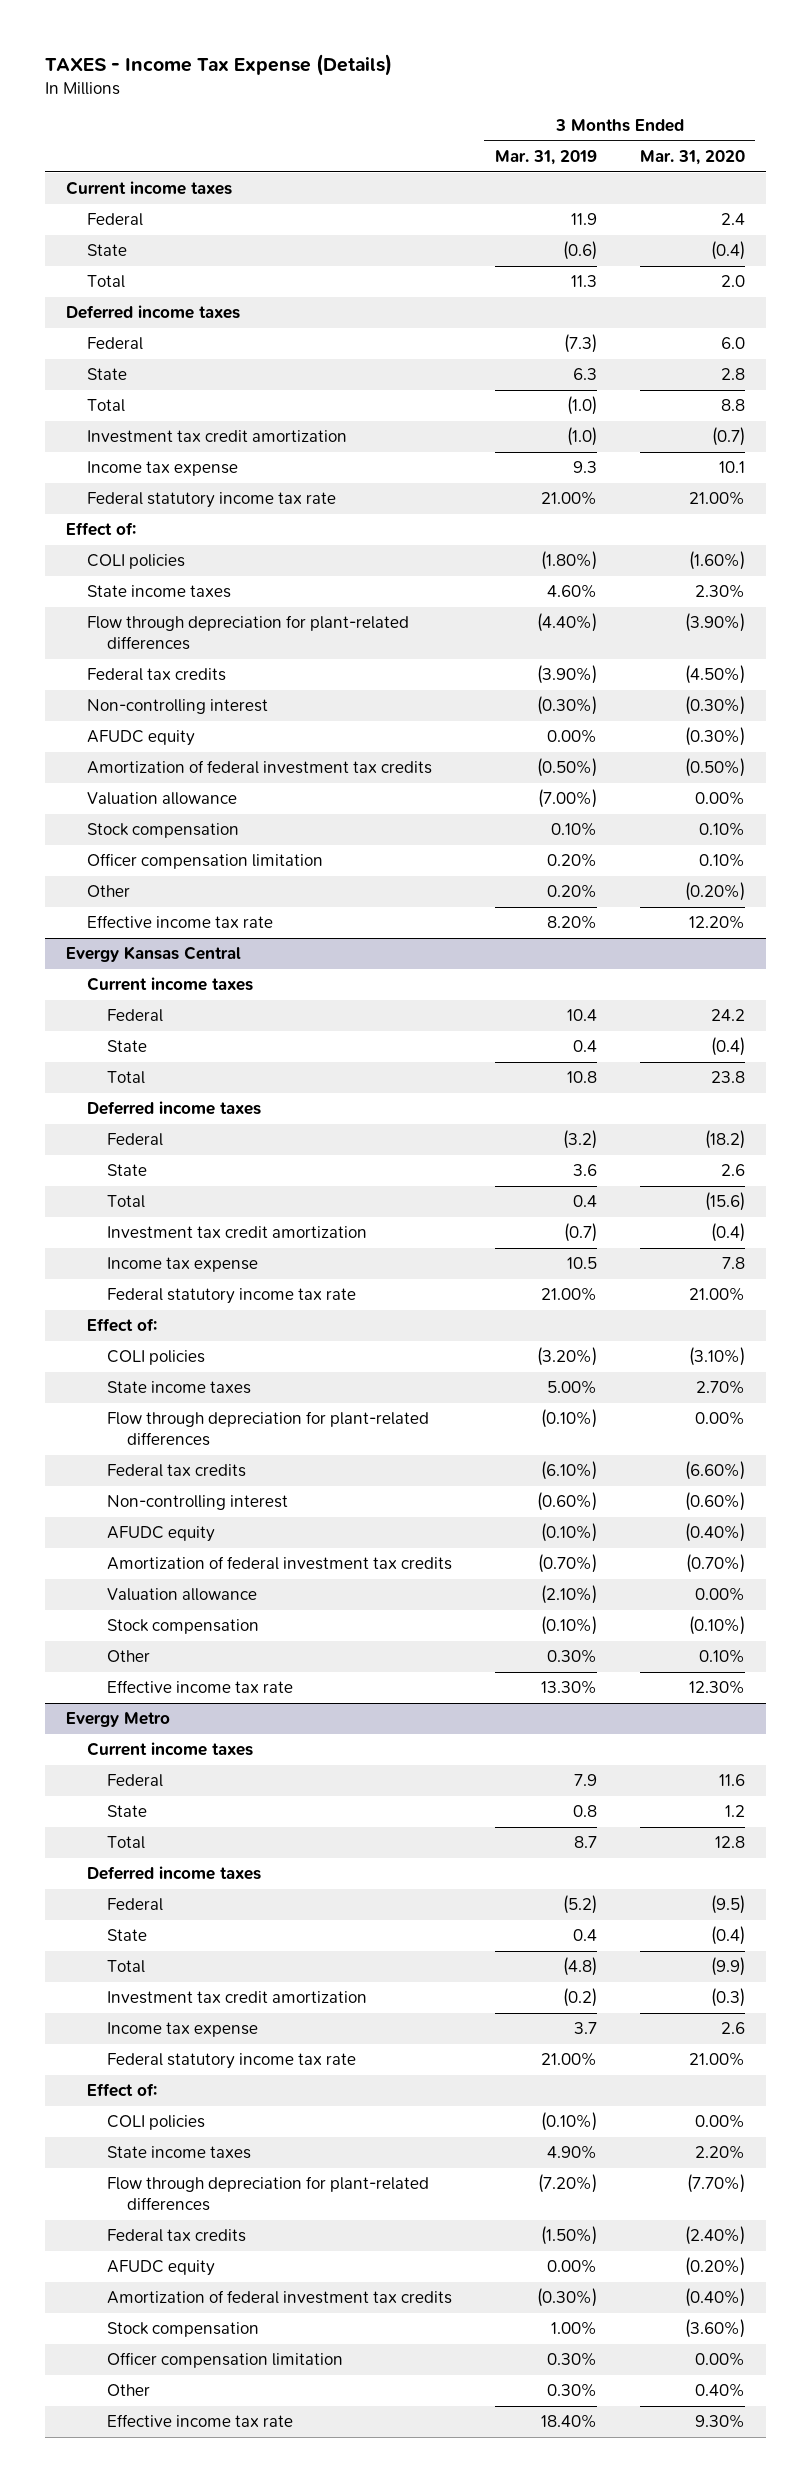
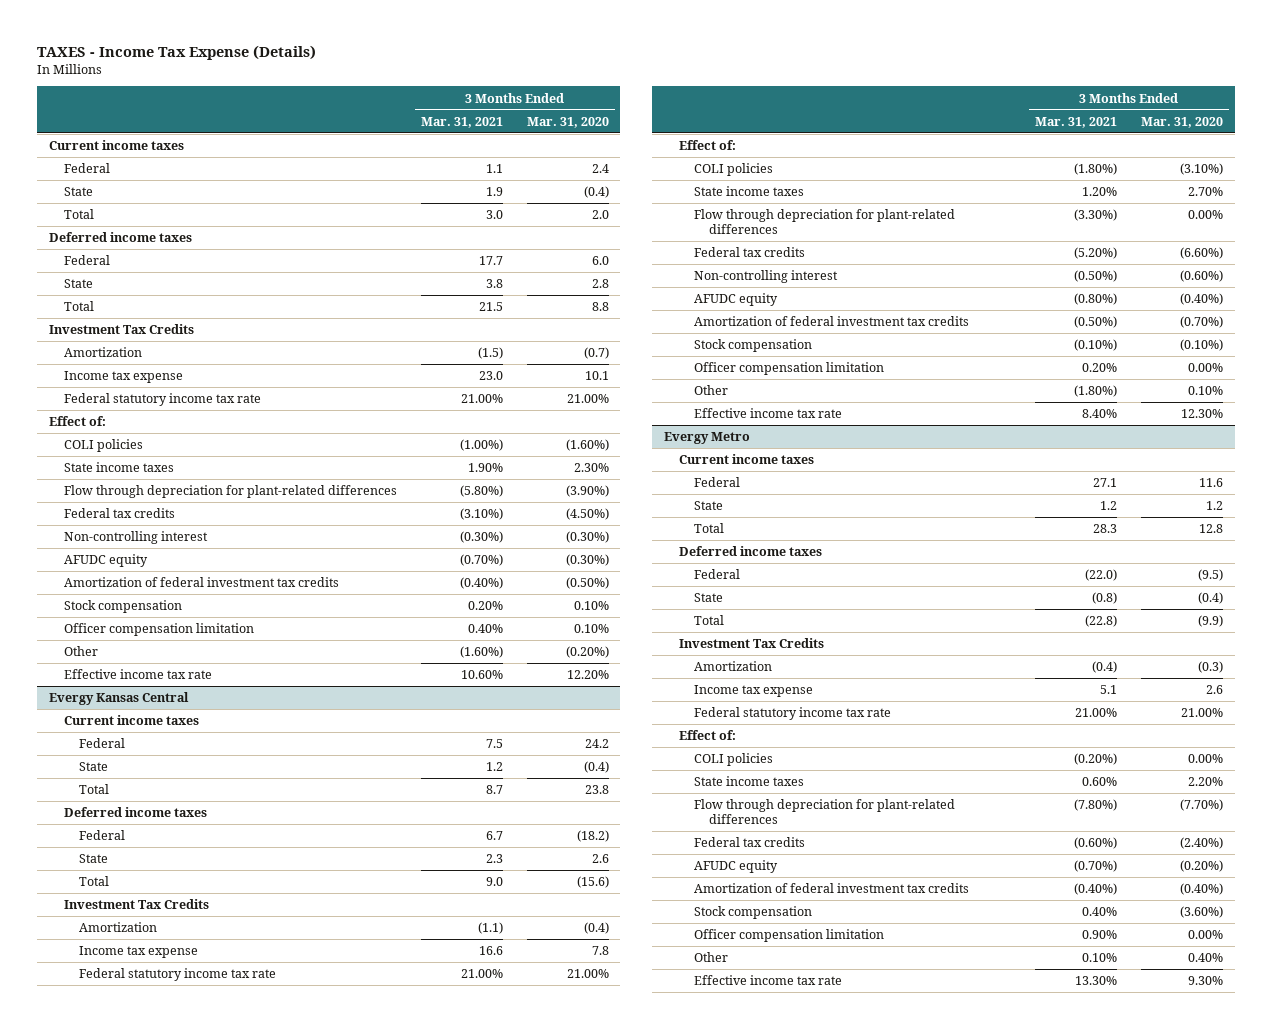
[494,149,597,165] Mar. 31, 2019 -> none
none -> [420,116,503,128] Mar. 31, 2021
none -> [49,324,195,335] Investment Tax Credits
[86,430,347,444] Investment tax credit amortization -> [64,347,143,358] Amortization
[86,792,237,806] Valuation allowance -> none
none -> [64,899,210,910] Investment Tax Credits
[107,1226,368,1240] Investment tax credit amortization -> [79,922,158,933] Amortization
[107,1588,258,1602] Valuation allowance -> none
none -> [693,362,884,376] Officer compensation limitation
none -> [678,638,824,649] Investment Tax Credits
[107,1991,368,2005] Investment tax credit amortization -> [693,661,772,672] Amortization

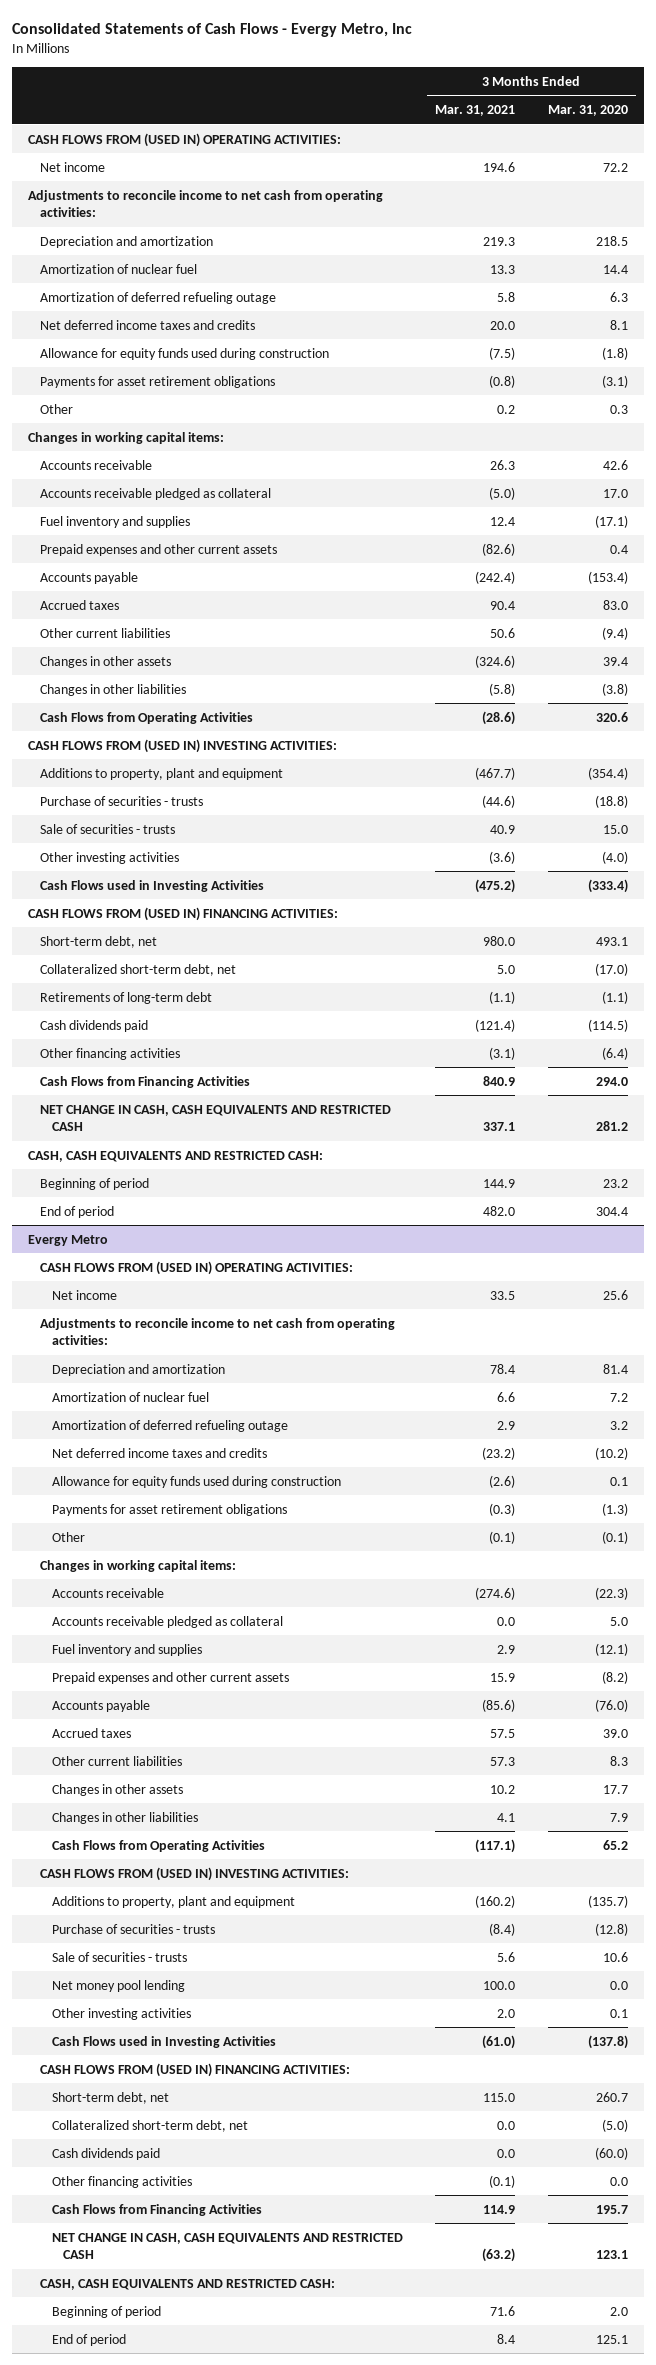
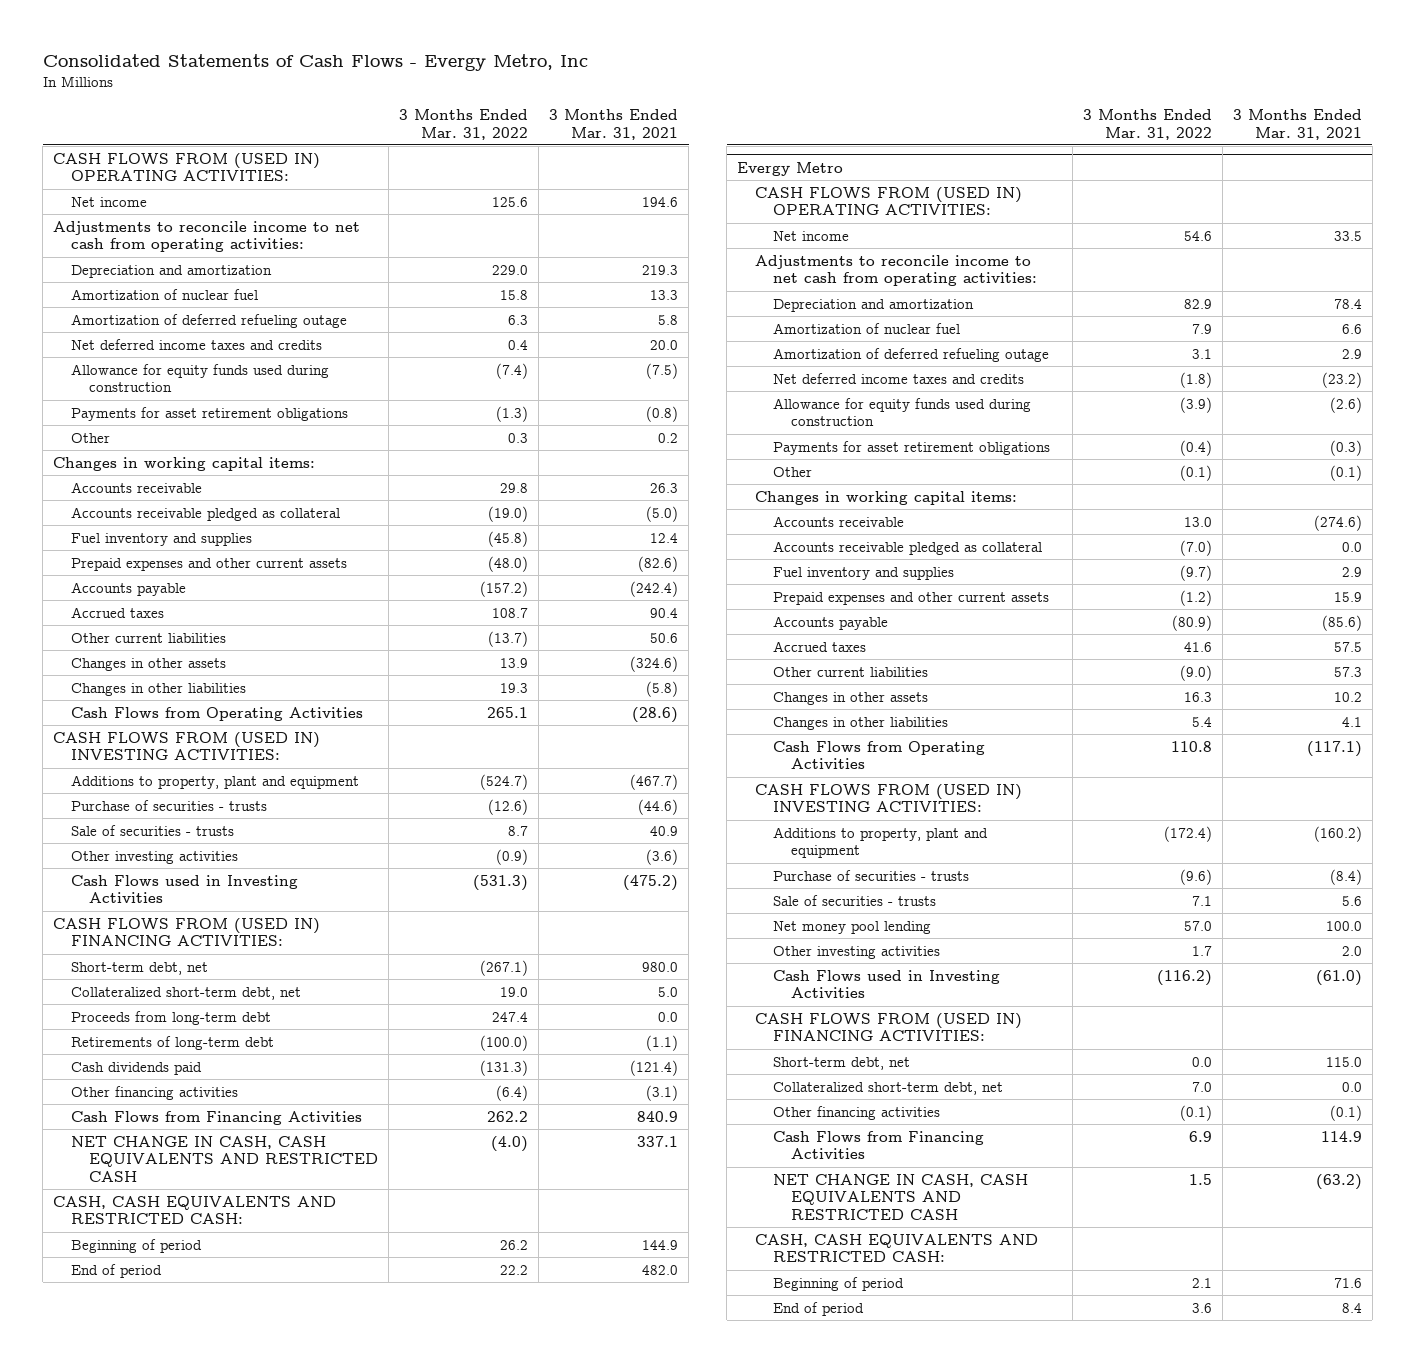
[547,105,628,117] Mar. 31, 2020 -> none
none -> [399,108,529,140] 3 Months Ended Mar. 31, 2022
none -> [71,1010,272,1025] Proceeds from long-term debt
[51,2147,160,2160] Cash dividends paid -> none

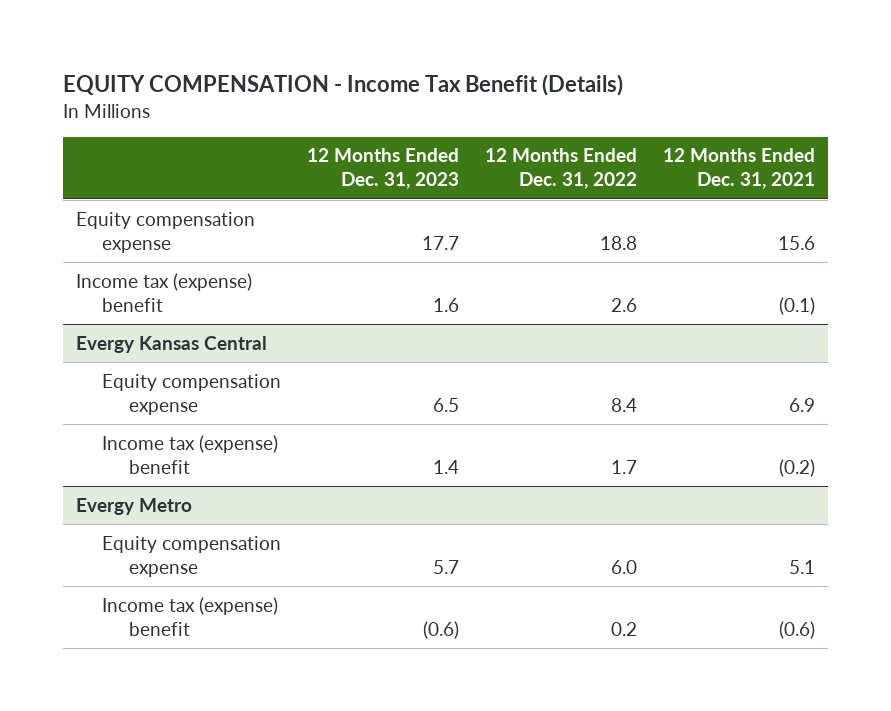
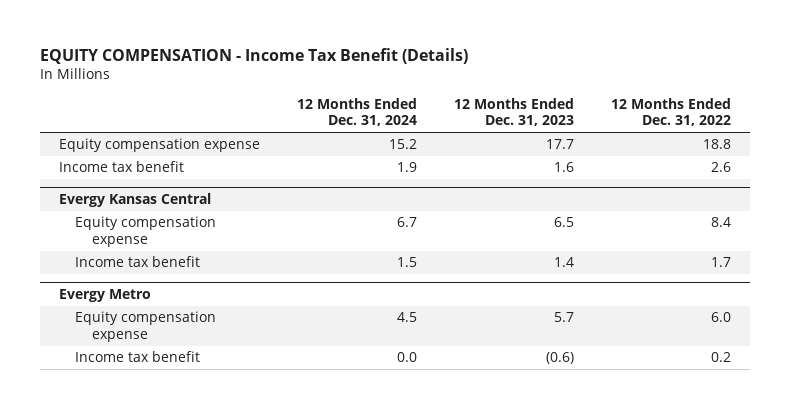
[663,148,816,190] 12 Months Ended Dec. 31, 2021 -> none
none -> [296,97,417,127] 12 Months Ended Dec. 31, 2024
[75,272,252,312] Income tax (expense) benefit -> [58,161,184,173] Income tax benefit
[102,434,279,474] Income tax (expense) benefit -> [75,256,201,268] Income tax benefit
[102,596,279,636] Income tax (expense) benefit -> [75,351,201,363] Income tax benefit

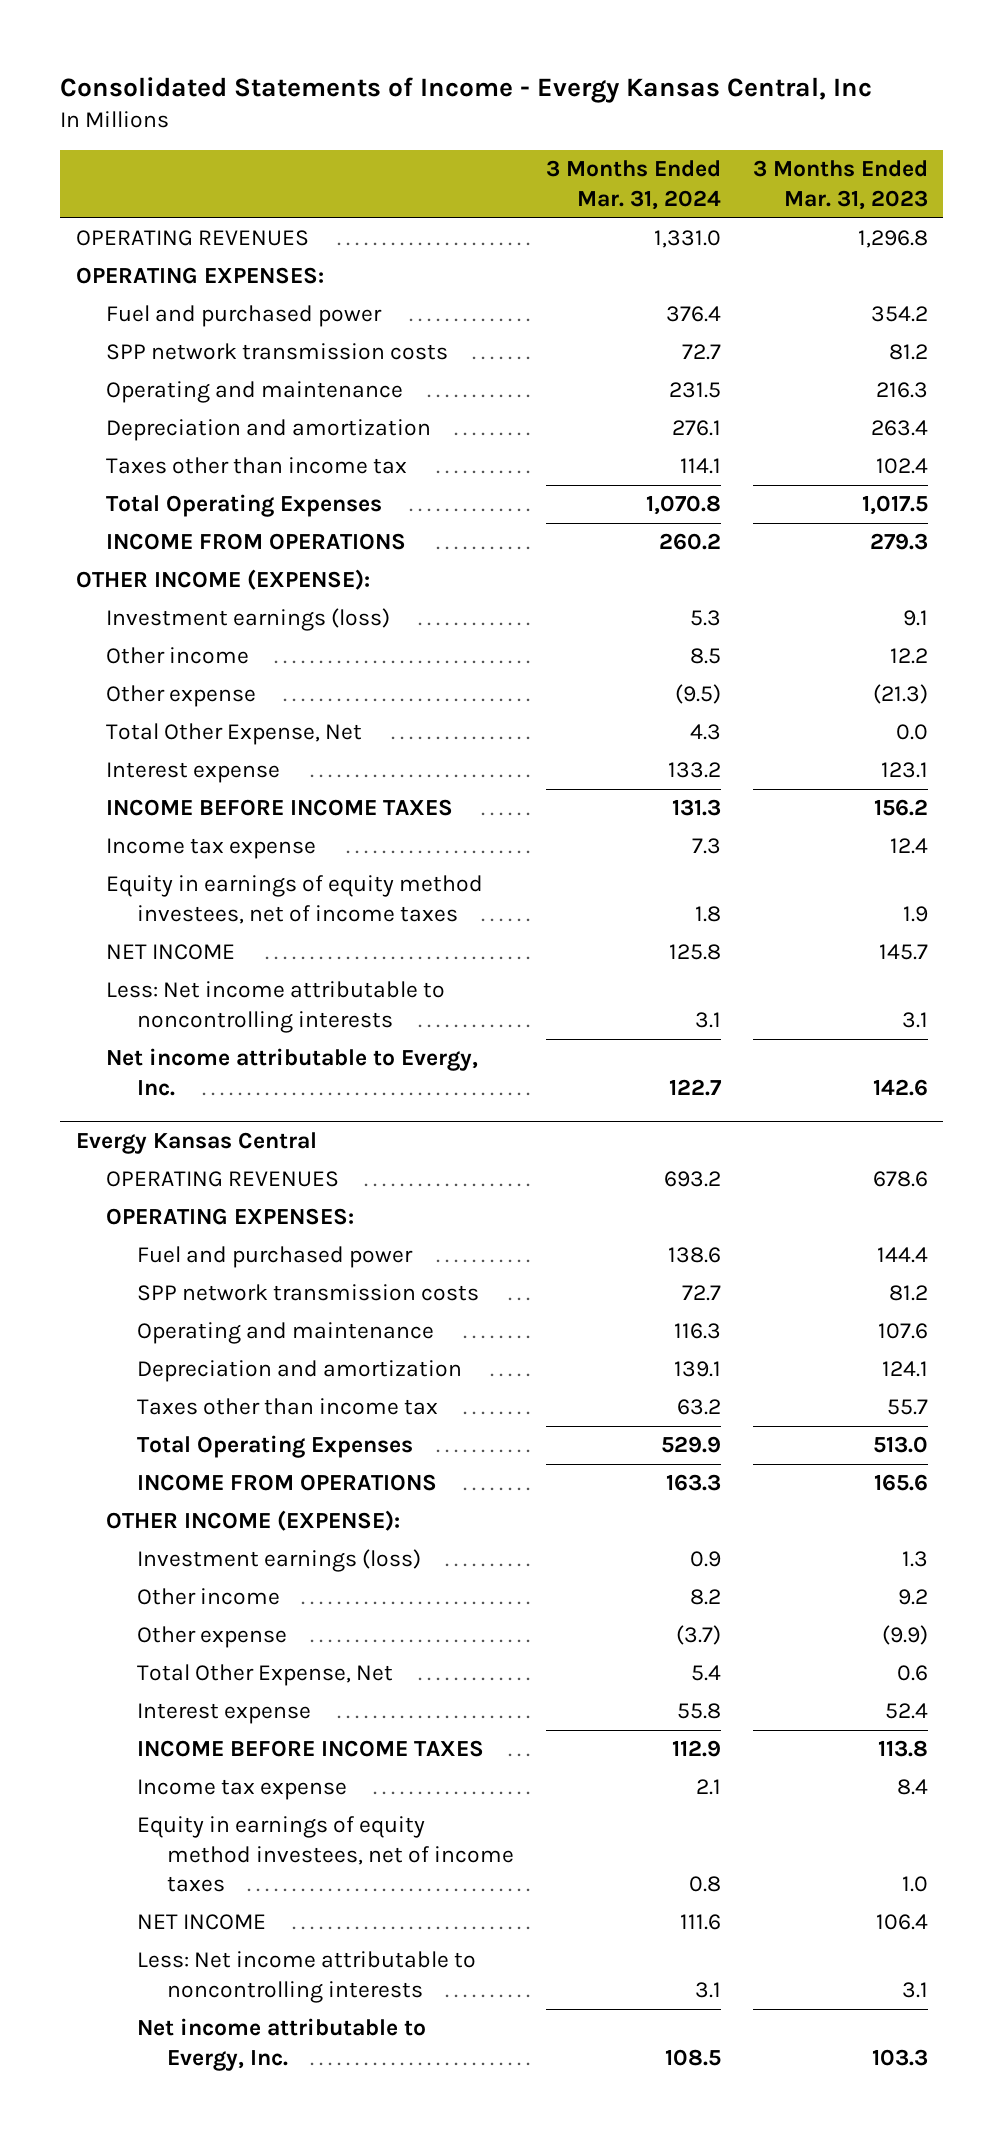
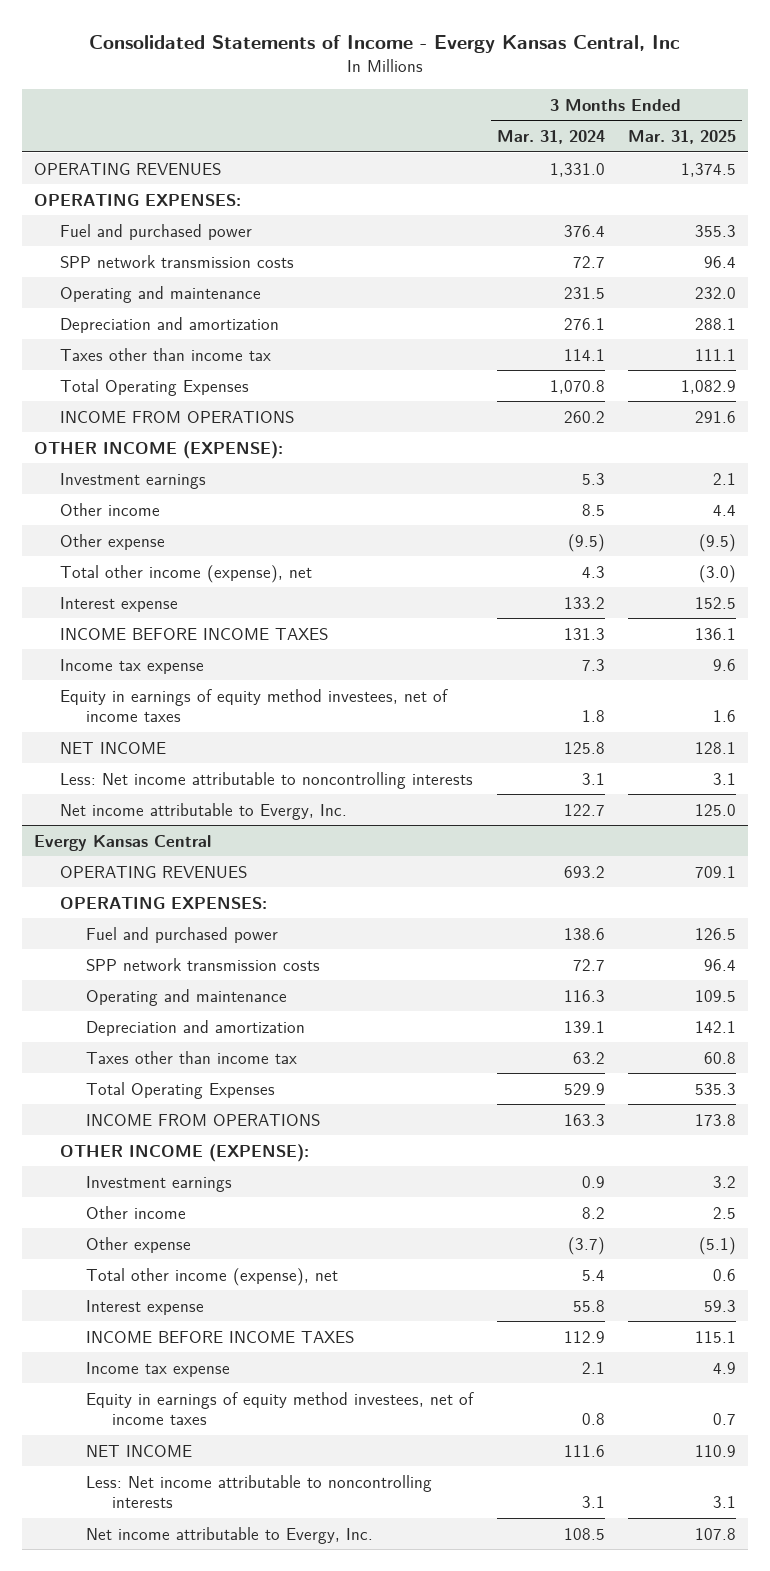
[752,160,928,210] 3 Months Ended Mar. 31, 2023 -> none
none -> [628,130,737,145] Mar. 31, 2025
[106,608,391,632] Investment earnings (loss) -> [59,472,206,489] Investment earnings
[106,723,363,746] Total Other Expense, Net -> [59,564,312,583] Total other income (expense), net
[136,1549,421,1573] Investment earnings (loss) -> [86,1175,233,1192] Investment earnings
[136,1664,393,1687] Total Other Expense, Net -> [86,1267,339,1286] Total other income (expense), net

